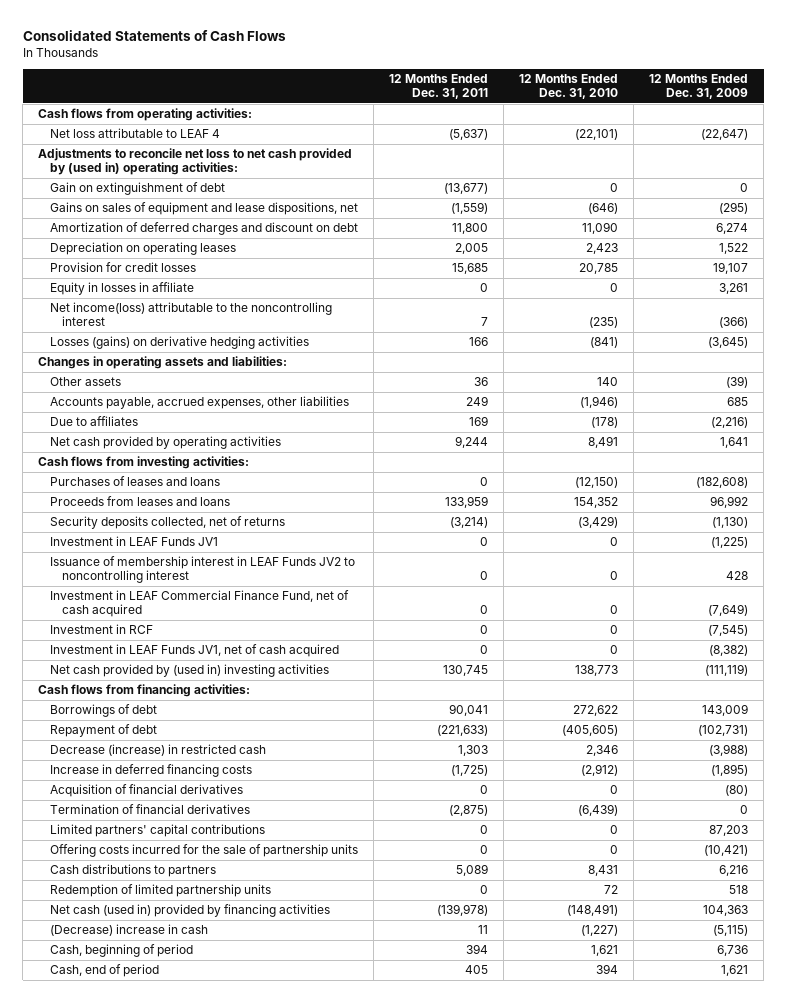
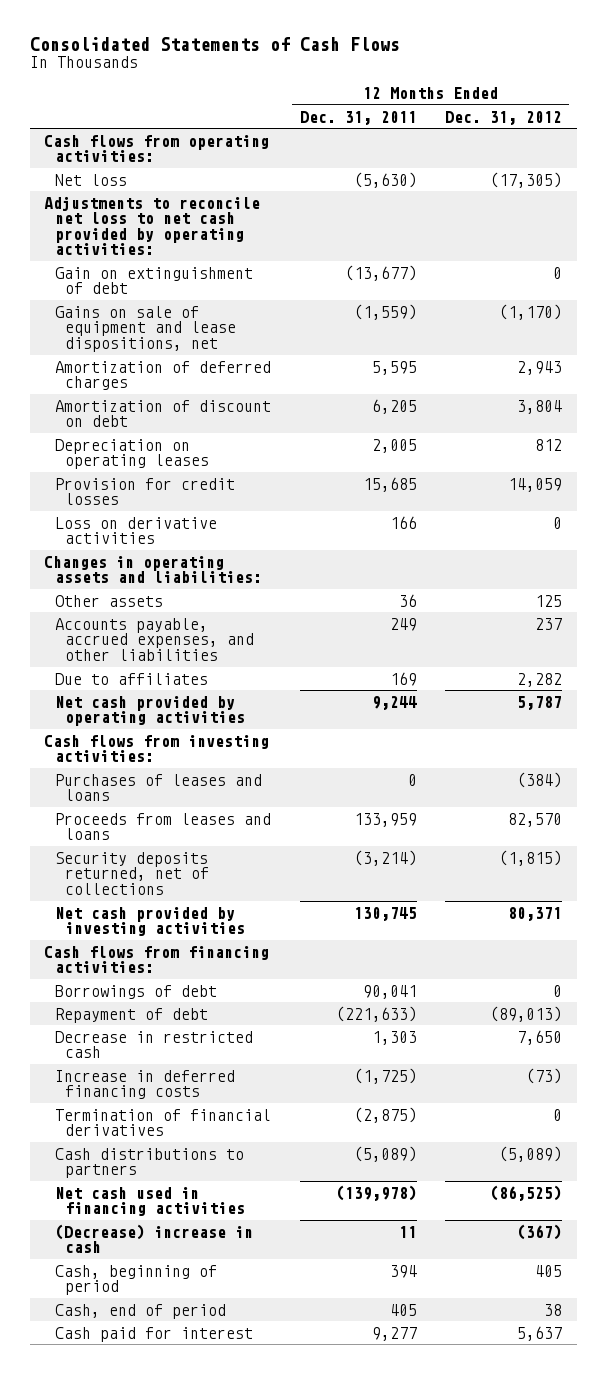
[519,74,619,100] 12 Months Ended Dec. 31, 2010 -> none
[649,74,749,100] 12 Months Ended Dec. 31, 2009 -> none
none -> [445,110,563,125] Dec. 31, 2012
[50,128,221,139] Net loss attributable to LEAF 4 -> none
none -> [54,173,127,186] Net loss
[38,148,353,176] Adjustments to reconcile net loss to net cash provided by (used in) operating activities: -> [44,195,261,256] Adjustments to reconcile net loss to net cash provided by operating activities:
[50,202,359,216] Gains on sales of equipment and lease dispositions, net -> [54,305,237,352] Gains on sale of equipment and lease dispositions, net
[50,222,359,236] Amortization of deferred charges and discount on debt -> [54,360,271,391] Amortization of deferred charges
[452,223,489,235] 11,800 -> [371,360,417,375] 5,595
none -> [54,399,271,428] Amortization of discount on debt
[50,282,195,296] Equity in losses in affiliate -> none
[50,302,333,327] Net income(loss) attributable to the noncontrolling interest -> none
[50,336,310,350] Losses (gains) on derivative hedging activities -> [54,516,217,545] Loss on derivative activities
[50,396,350,410] Accounts payable, accrued expenses, other liabilities -> [54,617,255,661] Accounts payable, accrued expenses, and other liabilities
[50,536,219,547] Investment in LEAF Funds JV1 -> none
[50,556,356,584] Issuance of membership interest in LEAF Funds JV2 to noncontrolling interest -> none
[50,590,350,618] Investment in LEAF Commercial Finance Fund, net of cash acquired -> none
[50,624,154,635] Investment in RCF -> none
[50,644,340,658] Investment in LEAF Funds JV1, net of cash acquired -> none
[50,516,286,530] Security deposits collected, net of returns -> [54,851,210,895] Security deposits returned, net of collections
[50,664,330,678] Net cash provided by (used in) investing activities -> [54,906,246,937] Net cash provided by investing activities
[50,744,267,757] Decrease (increase) in restricted cash -> [54,1030,253,1059] Decrease in restricted cash
[50,784,244,798] Acquisition of financial derivatives -> none
[50,824,266,838] Limited partners' capital contributions -> none
[50,844,359,858] Offering costs incurred for the sale of partnership units -> none
[50,884,272,898] Redemption of limited partnership units -> none
[456,864,489,877] 5,089 -> [353,1145,417,1162] (5,089)
[50,904,331,918] Net cash (used in) provided by financing activities -> [54,1186,246,1217] Net cash used in financing activities
none -> [54,1326,253,1342] Cash paid for interest

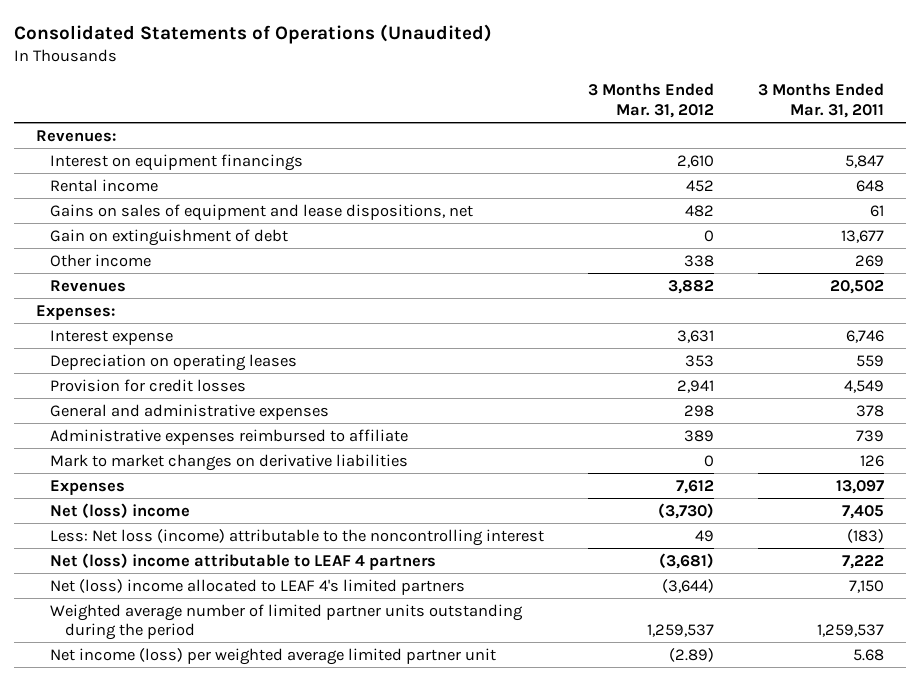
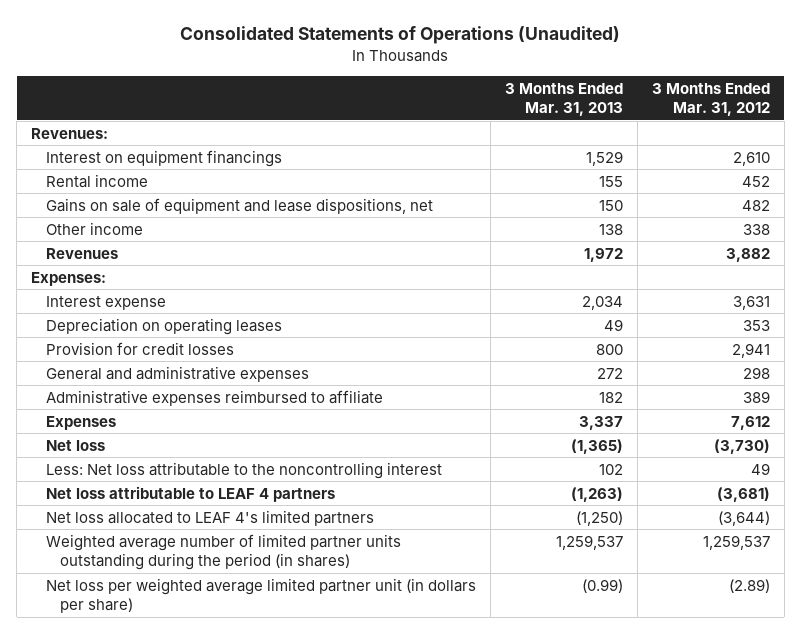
[757,83,884,118] 3 Months Ended Mar. 31, 2011 -> none
none -> [504,82,623,117] 3 Months Ended Mar. 31, 2013
[50,228,289,246] Gain on extinguishment of debt -> none
[50,203,474,221] Gains on sales of equipment and lease dispositions, net -> [45,197,433,214] Gains on sale of equipment and lease dispositions, net
[50,453,409,471] Mark to market changes on derivative liabilities -> none
[50,502,191,518] Net (loss) income -> [45,439,105,451] Net loss
[50,528,545,546] Less: Net loss (income) attributable to the noncontrolling interest -> [45,461,442,479] Less: Net loss attributable to the noncontrolling interest
[50,552,437,570] Net (loss) income attributable to LEAF 4 partners -> [45,485,335,502] Net loss attributable to LEAF 4 partners
[50,578,466,595] Net (loss) income allocated to LEAF 4's limited partners -> [45,509,374,526] Net loss allocated to LEAF 4's limited partners
[50,603,524,641] Weighted average number of limited partner units outstanding during the period -> [45,533,401,571] Weighted average number of limited partner units outstanding during the period (in shares)
[50,647,497,665] Net income (loss) per weighted average limited partner unit -> [45,577,476,614] Net loss per weighted average limited partner unit (in dollars per share)

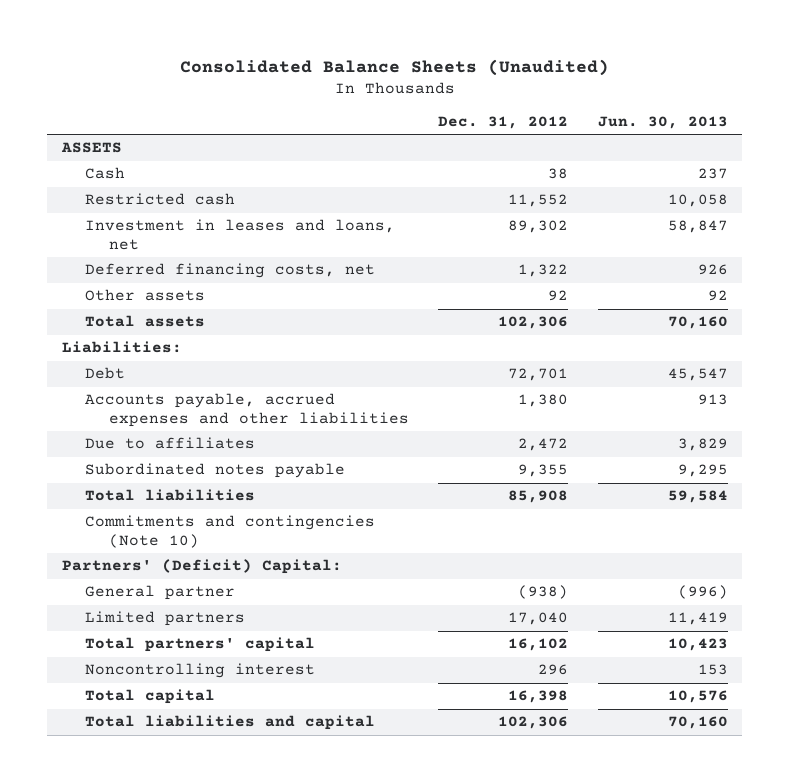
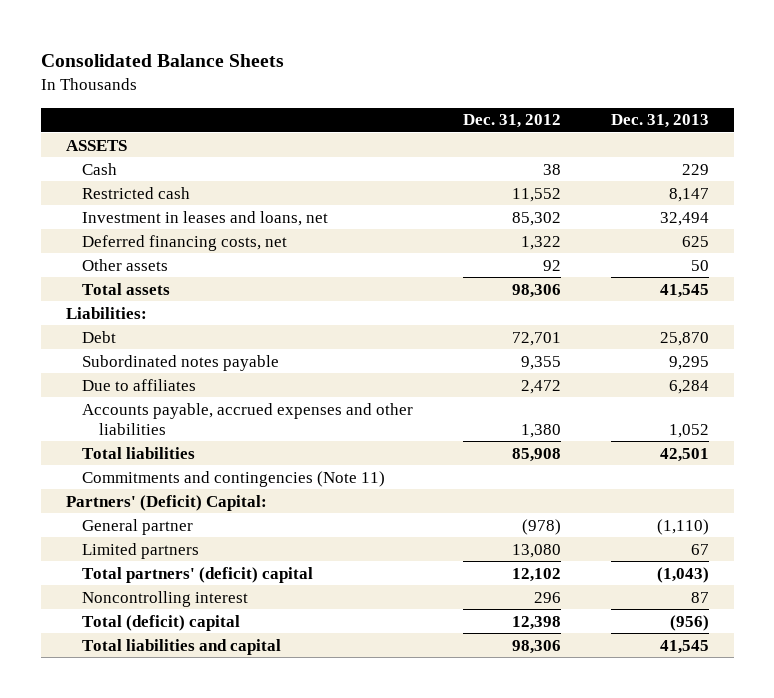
[179,58,609,76] Consolidated Balance Sheets (Unaudited) -> [40,54,284,68] Consolidated Balance Sheets
[597,116,728,130] Jun. 30, 2013 -> none
none -> [610,114,709,129] Dec. 31, 2013
[508,220,569,234] 89,302 -> [512,211,562,226] 85,302
[498,316,569,330] 102,306 -> [512,283,562,298] 98,306
[85,437,256,450] Due to affiliates -> [82,378,197,391] Due to affiliates
[85,393,409,427] Accounts payable, accrued expenses and other liabilities -> [82,402,414,435] Accounts payable, accrued expenses and other liabilities
[85,515,376,548] Commitments and contingencies (Note 10) -> [82,470,386,487] Commitments and contingencies (Note 11)
[518,585,569,600] (938) -> [522,518,562,535] (978)
[508,612,569,626] 17,040 -> [512,543,562,558] 13,080
[85,637,316,653] Total partners' capital -> [82,566,314,583] Total partners' (deficit) capital
[508,638,569,652] 16,102 -> [512,567,562,582] 12,102
[85,689,216,705] Total capital -> [82,614,241,631] Total (deficit) capital
[508,690,569,704] 16,398 -> [512,615,562,630] 12,398
[498,716,569,730] 102,306 -> [512,639,562,654] 98,306

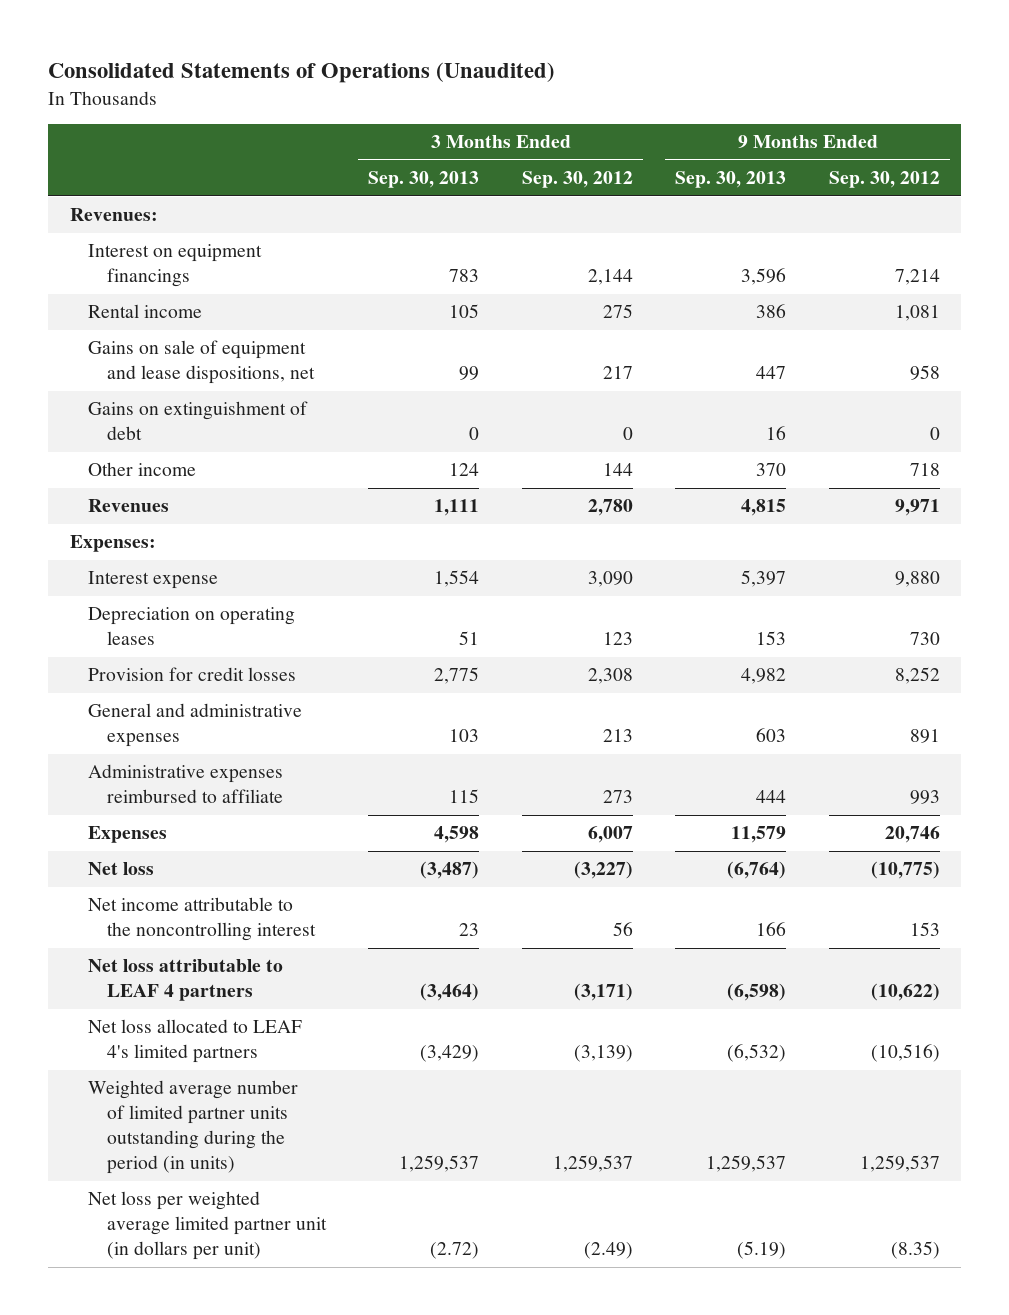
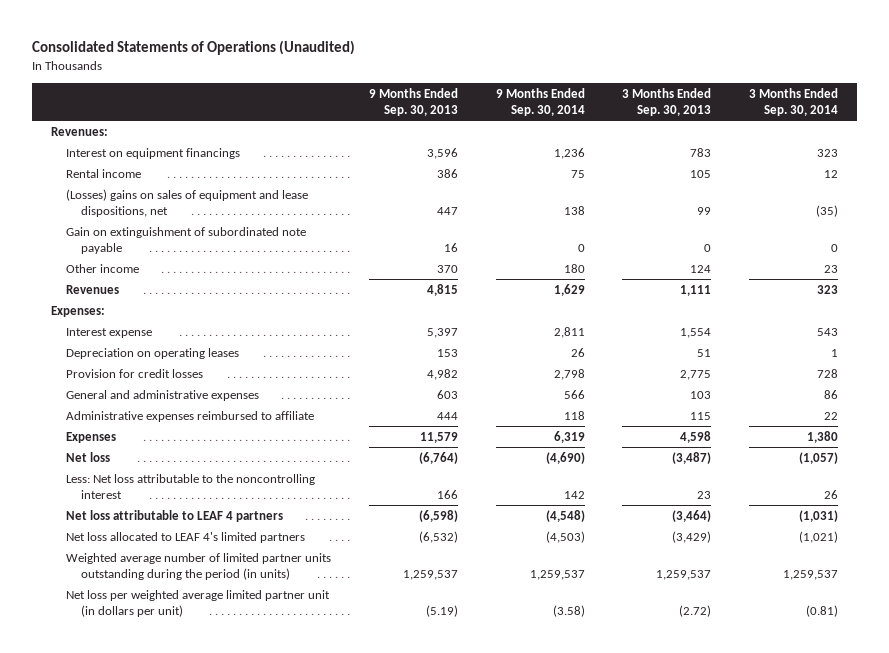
[521,171,633,189] Sep. 30, 2012 -> none
[828,171,940,189] Sep. 30, 2012 -> none
none -> [495,87,585,116] 9 Months Ended Sep. 30, 2014
none -> [749,87,839,116] 3 Months Ended Sep. 30, 2014
[88,340,315,385] Gains on sale of equipment and lease dispositions, net -> [65,188,308,217] (Losses) gains on sales of equipment and lease dispositions, net
[88,401,309,441] Gains on extinguishment of debt -> [65,226,306,254] Gain on extinguishment of subordinated note payable
[88,897,316,942] Net income attributable to the noncontrolling interest -> [65,473,315,499] Less: Net loss attributable to the noncontrolling interest

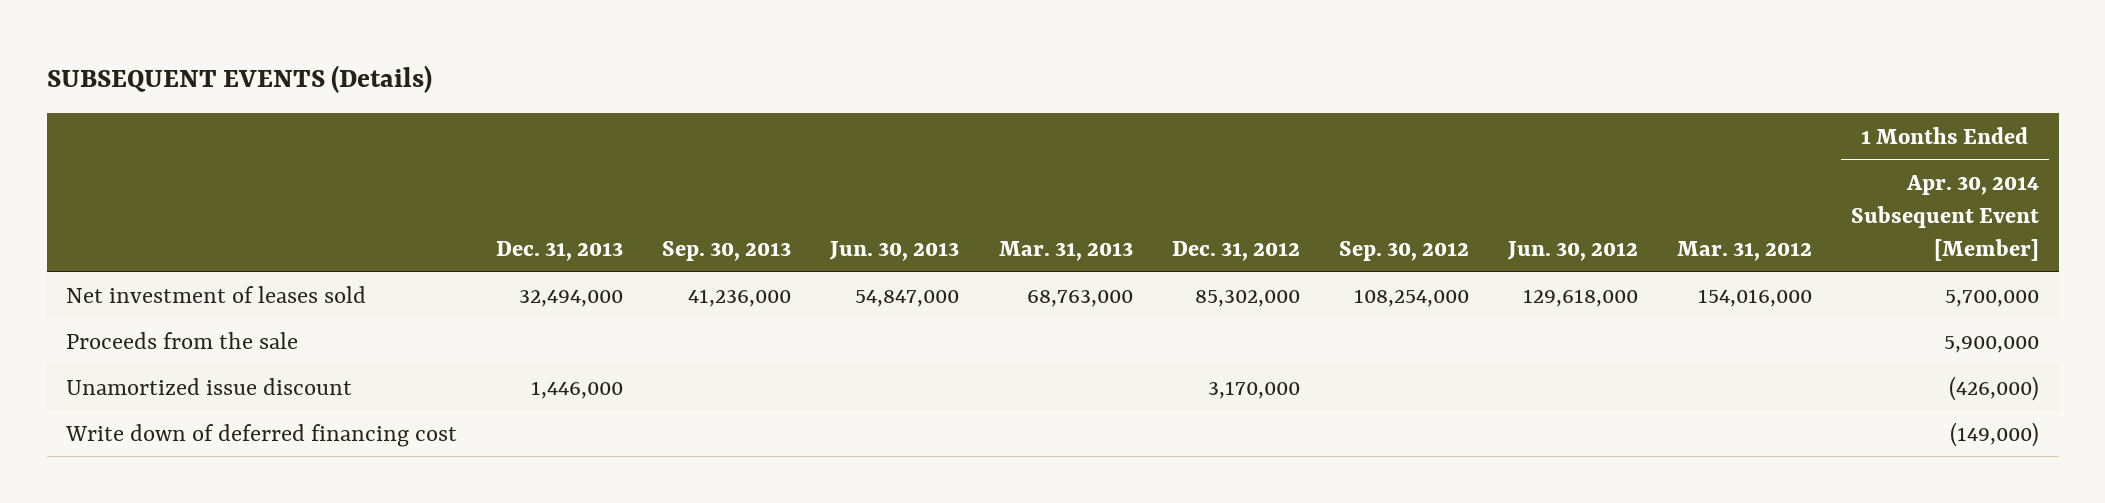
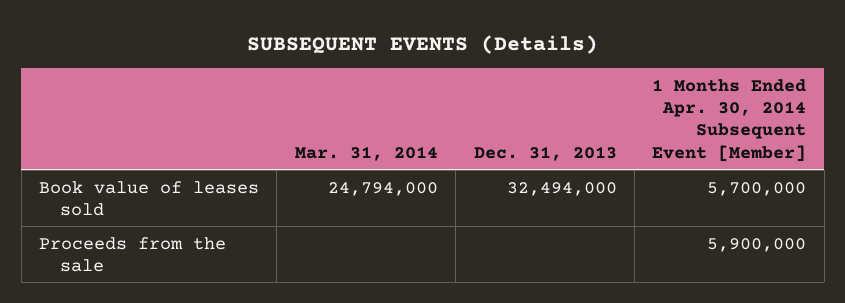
[662,240,792,261] Sep. 30, 2013 -> none
[829,240,960,261] Jun. 30, 2013 -> none
[998,240,1133,261] Mar. 31, 2013 -> none
[1171,240,1300,261] Dec. 31, 2012 -> none
[1338,240,1469,261] Sep. 30, 2012 -> none
[1506,240,1638,261] Jun. 30, 2012 -> none
[1677,240,1813,261] Mar. 31, 2012 -> none
none -> [294,145,438,161] Mar. 31, 2014
[66,285,367,303] Net investment of leases sold -> [39,180,260,216] Book value of leases sold
[66,377,353,395] Unamortized issue discount -> none
[65,423,458,447] Write down of deferred financing cost -> none

